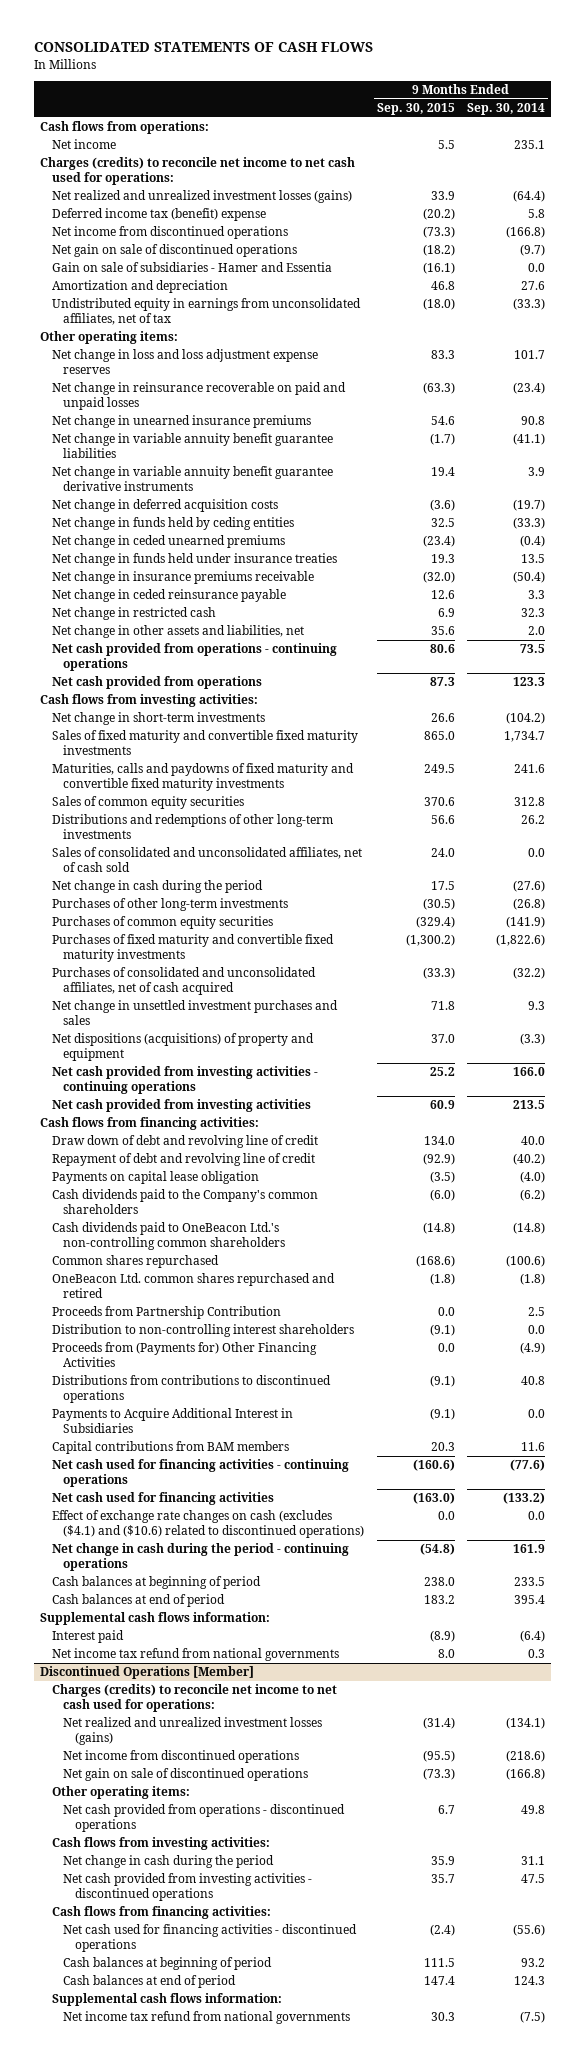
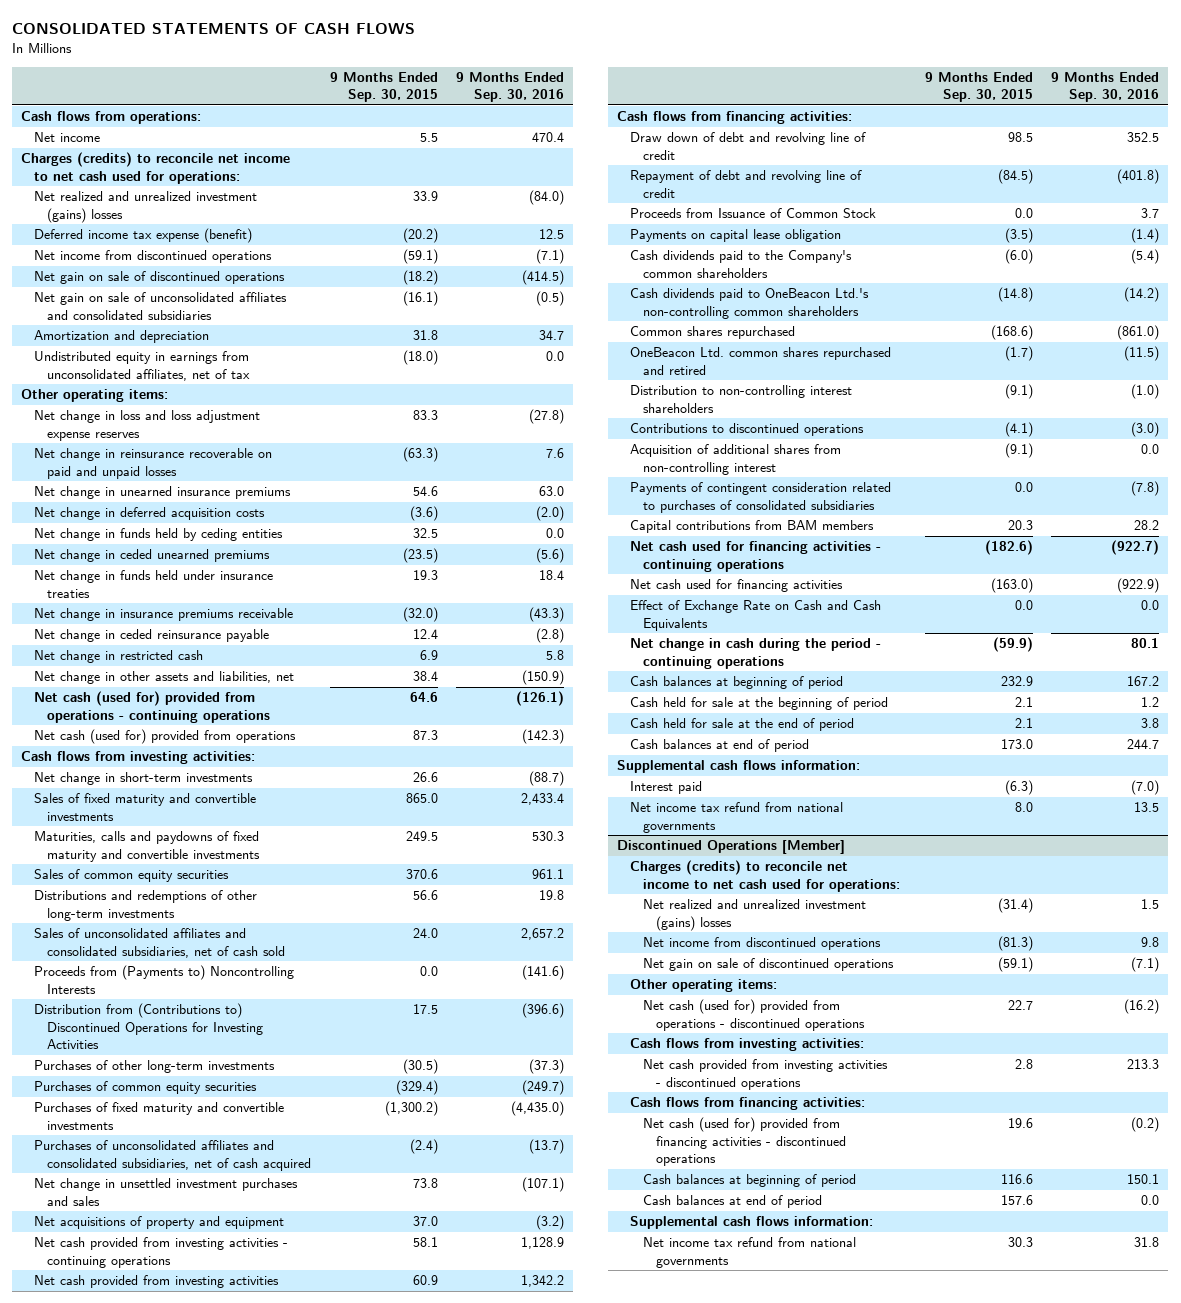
[467,103,546,116] Sep. 30, 2014 -> none
none -> [455,71,564,103] 9 Months Ended Sep. 30, 2016
[51,190,352,204] Net realized and unrealized investment losses (gains) -> [34,191,258,223] Net realized and unrealized investment (gains) losses
[51,208,266,222] Deferred income tax (benefit) expense -> [34,228,253,244] Deferred income tax expense (benefit)
[422,226,455,239] (73.3) -> [402,249,438,265] (59.1)
[51,262,332,273] Gain on sale of subsidiaries - Hamer and Essentia -> [34,292,288,320] Net gain on sale of unconsolidated affiliates and consolidated subsidiaries
[430,281,455,291] 46.8 -> [412,330,438,341] 31.8
[51,433,333,458] Net change in variable annuity benefit guarantee liabilities -> none
[51,466,333,491] Net change in variable annuity benefit guarantee derivative instruments -> none
[422,535,455,548] (23.4) -> [402,548,438,564] (23.5)
[430,590,455,600] 12.6 -> [412,629,438,640] 12.4
[430,626,455,636] 35.6 -> [412,671,438,682] 38.4
[51,643,337,671] Net cash provided from operations - continuing operations -> [34,691,271,723] Net cash (used for) provided from operations - continuing operations
[429,644,455,654] 80.6 -> [409,692,438,703] 64.6
[51,676,262,690] Net cash provided from operations -> [34,729,297,745] Net cash (used for) provided from operations
[51,730,358,755] Sales of fixed maturity and convertible fixed maturity investments -> [34,793,257,821] Sales of fixed maturity and convertible investments
[51,763,354,791] Maturities, calls and paydowns of fixed maturity and convertible fixed maturity investments -> [34,831,261,862] Maturities, calls and paydowns of fixed maturity and convertible investments
[51,847,362,872] Sales of consolidated and unconsolidated affiliates, net of cash sold -> [34,928,286,958] Sales of unconsolidated affiliates and consolidated subsidiaries, net of cash sold
none -> [34,965,295,994] Proceeds from (Payments to) Noncontrolling Interests
[51,880,263,894] Net change in cash during the period -> [34,1003,264,1050] Distribution from (Contributions to) Discontinued Operations for Investing Activities
[51,934,334,962] Purchases of fixed maturity and convertible fixed maturity investments -> [34,1102,285,1130] Purchases of fixed maturity and convertible investments
[51,967,316,995] Purchases of consolidated and unconsolidated affiliates, net of cash acquired -> [34,1140,312,1171] Purchases of unconsolidated affiliates and consolidated subsidiaries, net of cash acquired
[422,967,455,980] (33.3) -> [409,1139,438,1155] (2.4)
[430,1001,455,1011] 71.8 -> [412,1178,438,1189] 73.8
[51,1033,314,1061] Net dispositions (acquisitions) of property and equipment -> [34,1216,285,1230] Net acquisitions of property and equipment
[429,1067,455,1077] 25.2 -> [412,1237,438,1248] 58.1
[423,1136,455,1146] 134.0 -> [1008,132,1034,143] 98.5
[422,1153,455,1166] (92.9) -> [998,169,1034,185] (84.5)
none -> [629,208,876,219] Proceeds from Issuance of Common Stock
[51,1306,281,1320] Proceeds from Partnership Contribution -> none
[429,1273,455,1286] (1.8) -> [1005,346,1034,362] (1.7)
[51,1342,317,1367] Proceeds from (Payments for) Other Financing Activities -> none
[51,1408,293,1433] Payments to Acquire Additional Interest in Subsidiaries -> none
[51,1375,331,1403] Distributions from contributions to discontinued operations -> [629,423,864,437] Contributions to discontinued operations
[429,1375,455,1388] (9.1) -> [1005,422,1034,438] (4.1)
none -> [629,444,841,475] Acquisition of additional shares from non-controlling interest
none -> [629,482,891,513] Payments of contingent consideration related to purchases of consolidated subsidiaries
[412,1459,455,1472] (160.6) -> [985,540,1034,556] (182.6)
[51,1510,365,1538] Effect of exchange rate changes on cash (excludes ($4.1) and ($10.6) related to discontinued operations) -> [629,600,881,631] Effect of Exchange Rate on Cash and Cash Equivalents
[419,1543,455,1556] (54.8) -> [993,637,1034,653] (59.9)
[423,1577,455,1587] 238.0 -> [1001,676,1034,687] 232.9
none -> [629,697,888,711] Cash held for sale at the beginning of period
none -> [629,718,854,732] Cash held for sale at the end of period
[423,1595,455,1605] 183.2 -> [1001,739,1034,750] 173.0
[429,1630,455,1643] (8.9) -> [1005,780,1034,796] (6.3)
[63,1717,323,1745] Net realized and unrealized investment losses (gains) -> [642,899,866,931] Net realized and unrealized investment (gains) losses
[422,1750,455,1763] (95.5) -> [998,936,1034,952] (81.3)
[422,1768,455,1781] (73.3) -> [998,957,1034,973] (59.1)
[63,1804,346,1832] Net cash provided from operations - discontinued operations -> [642,999,865,1031] Net cash (used for) provided from operations - discontinued operations
[437,1805,455,1815] 6.7 -> [1008,1000,1034,1011] 22.7
[63,1855,275,1869] Net change in cash during the period -> none
[430,1874,455,1884] 35.7 -> [1015,1059,1034,1070] 2.8
[63,1924,358,1952] Net cash used for financing activities - discontinued operations -> [642,1117,846,1167] Net cash (used for) provided from financing activities - discontinued operations
[429,1924,455,1937] (2.4) -> [1008,1118,1034,1129] 19.6
[423,1958,455,1968] 111.5 -> [1001,1174,1034,1185] 116.6
[423,1976,455,1986] 147.4 -> [1001,1195,1034,1206] 157.6

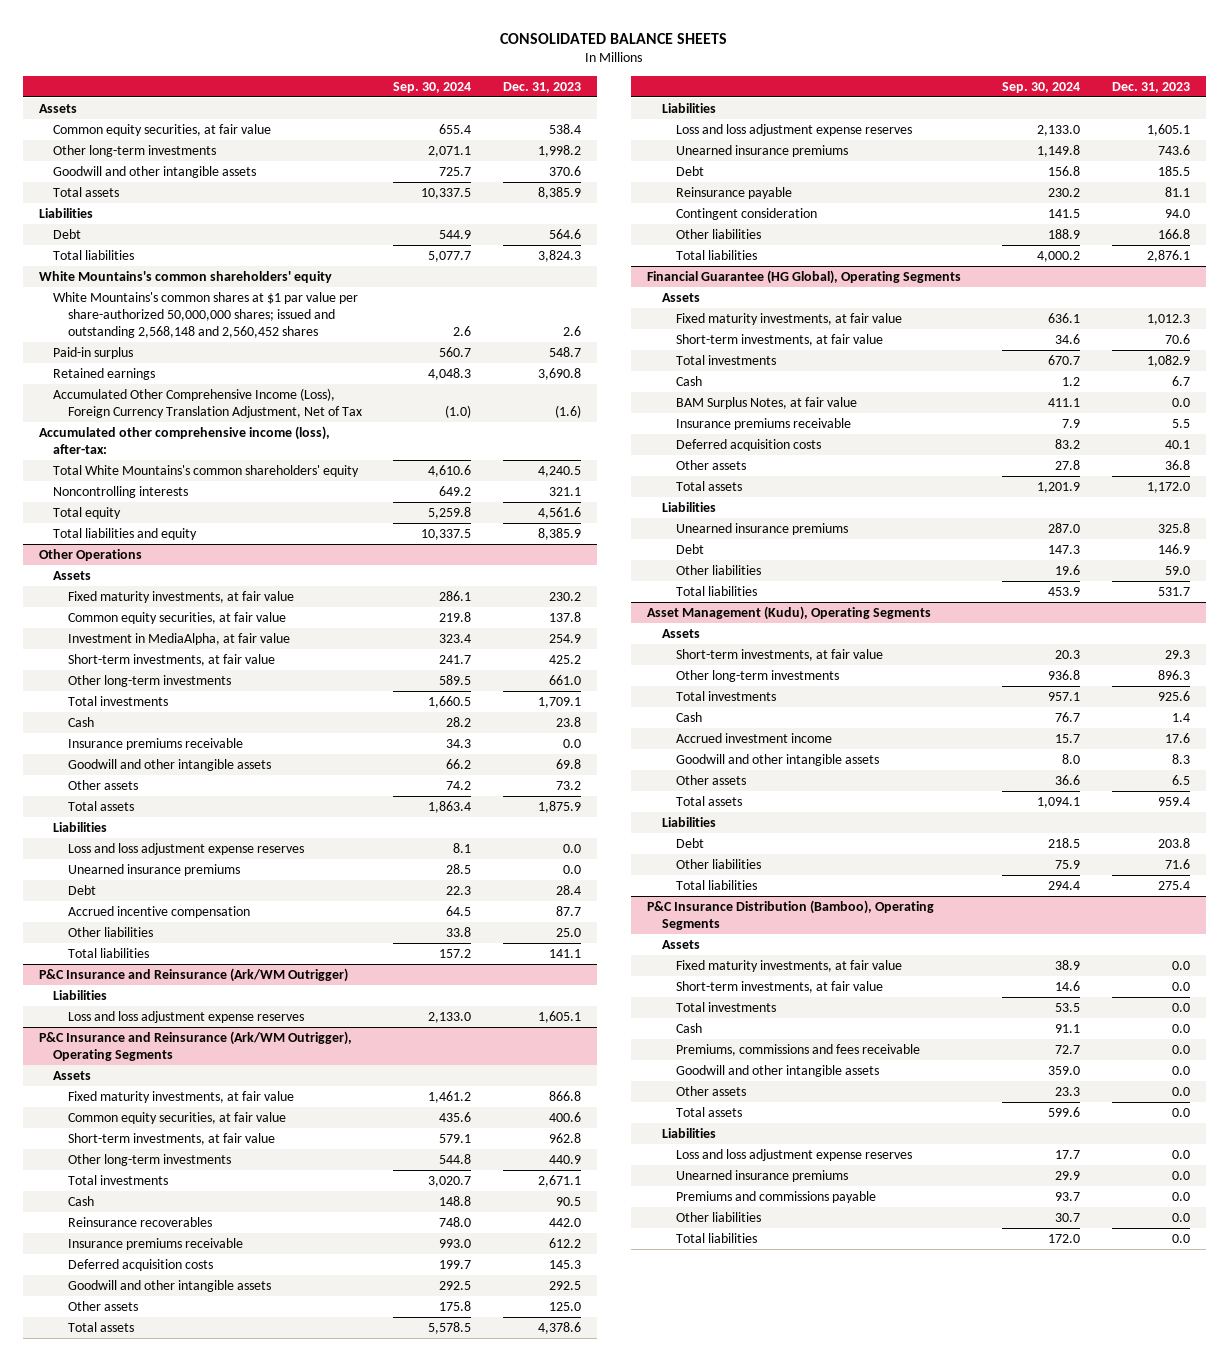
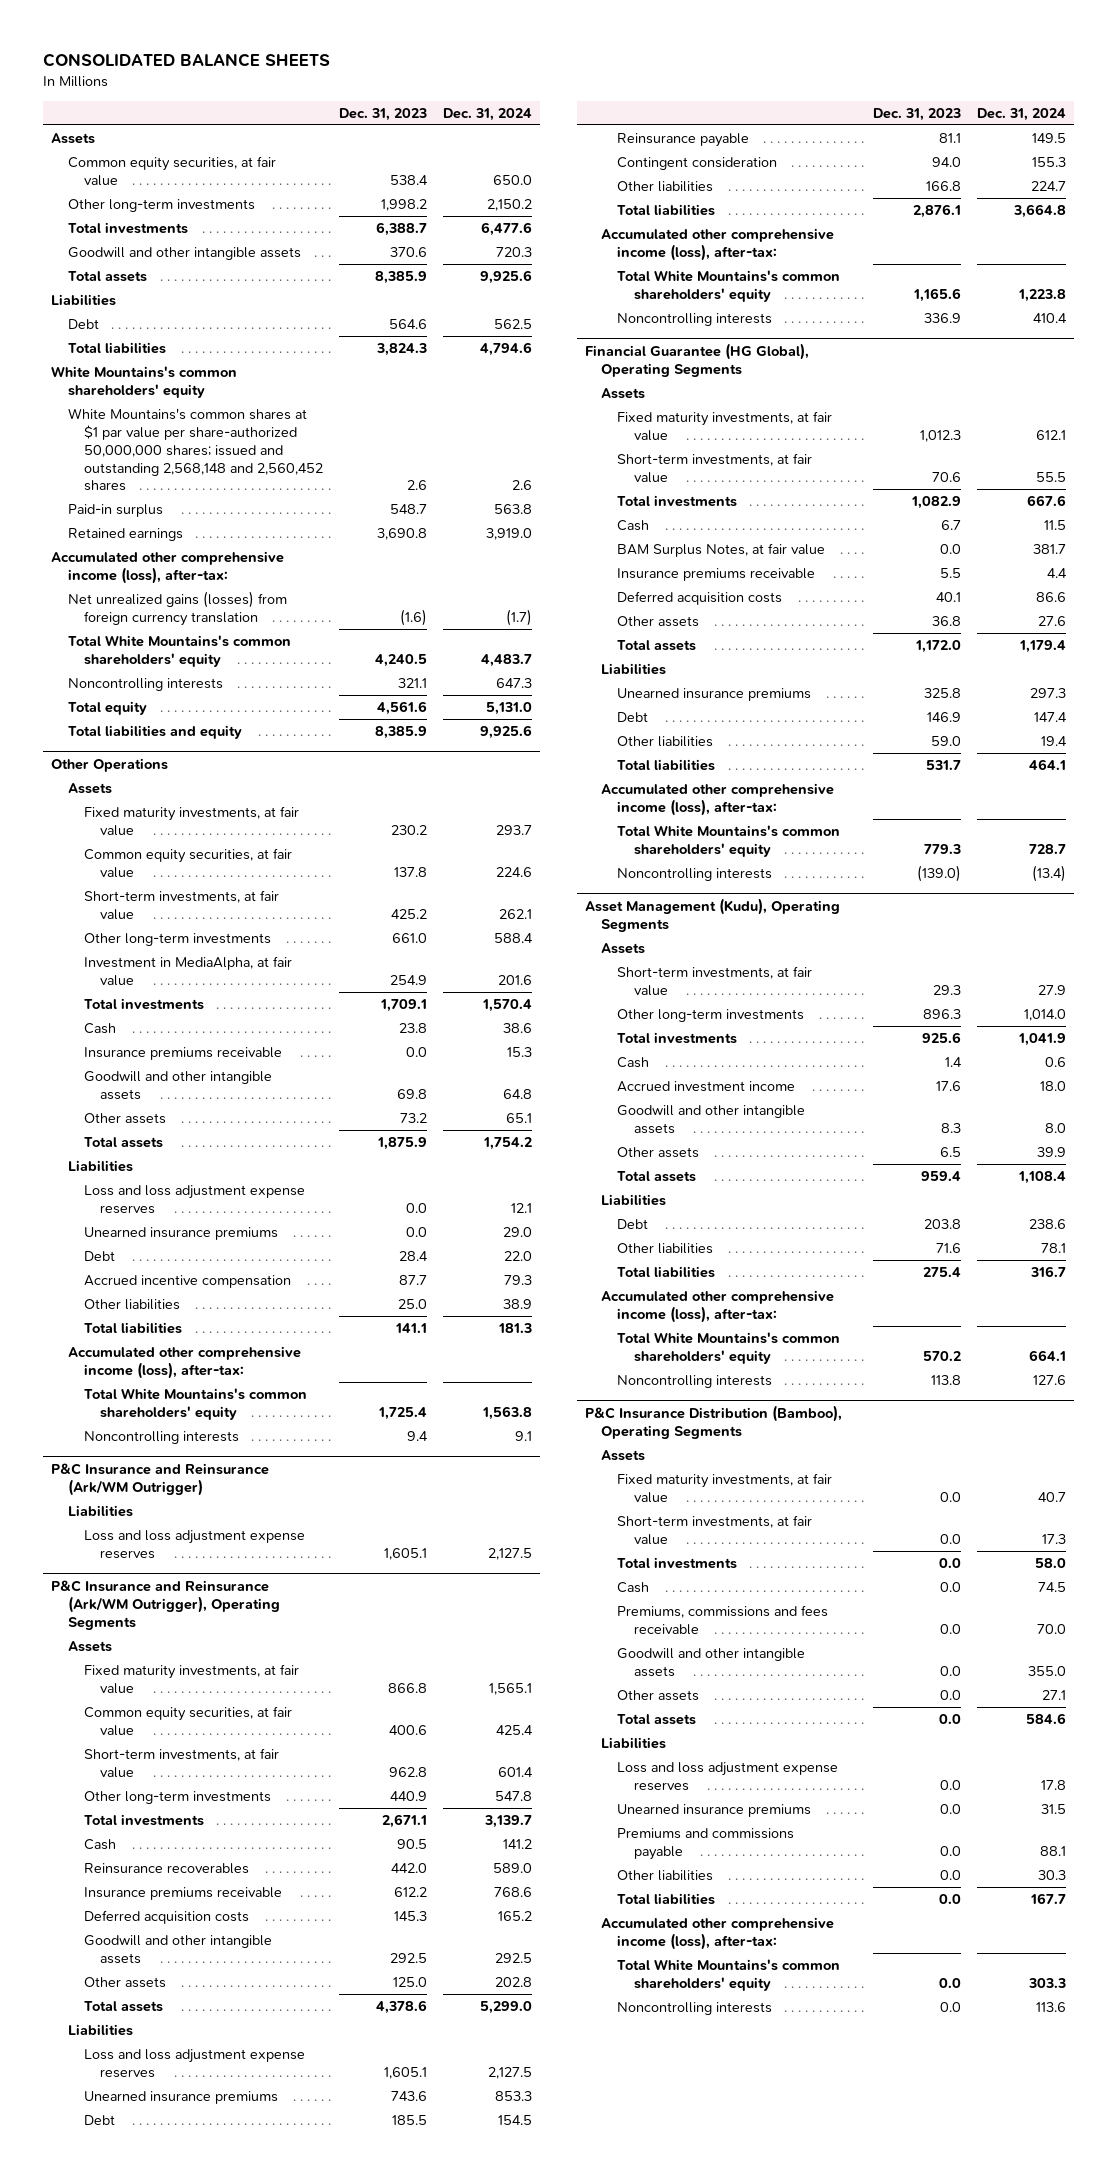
[393,81,472,93] Sep. 30, 2024 -> none
none -> [443,107,533,121] Dec. 31, 2024
none -> [67,222,188,235] Total investments
[53,387,362,419] Accumulated Other Comprehensive Income (Loss), Foreign Currency Translation Adjustment, Net of Tax -> none
none -> [67,591,287,626] Net unrealized gains (losses) from foreign currency translation
[67,632,290,645] Investment in MediaAlpha, at fair value -> [83,956,292,986] Investment in MediaAlpha, at fair value
none -> [67,1346,301,1379] Accumulated other comprehensive income (loss), after-tax:
none -> [83,1388,307,1420] Total White Mountains's common shareholders' equity
none -> [83,1431,239,1445] Noncontrolling interests
none -> [601,228,835,261] Accumulated other comprehensive income (loss), after-tax:
none -> [617,270,841,302] Total White Mountains's common shareholders' equity
none -> [617,313,773,327] Noncontrolling interests
none -> [601,783,835,816] Accumulated other comprehensive income (loss), after-tax:
none -> [617,825,841,857] Total White Mountains's common shareholders' equity
none -> [617,868,773,882] Noncontrolling interests
none -> [601,1290,835,1323] Accumulated other comprehensive income (loss), after-tax:
none -> [617,1332,841,1364] Total White Mountains's common shareholders' equity
none -> [617,1375,773,1389] Noncontrolling interests
none -> [601,1917,835,1950] Accumulated other comprehensive income (loss), after-tax:
none -> [617,1959,841,1991] Total White Mountains's common shareholders' equity
none -> [617,2002,773,2016] Noncontrolling interests

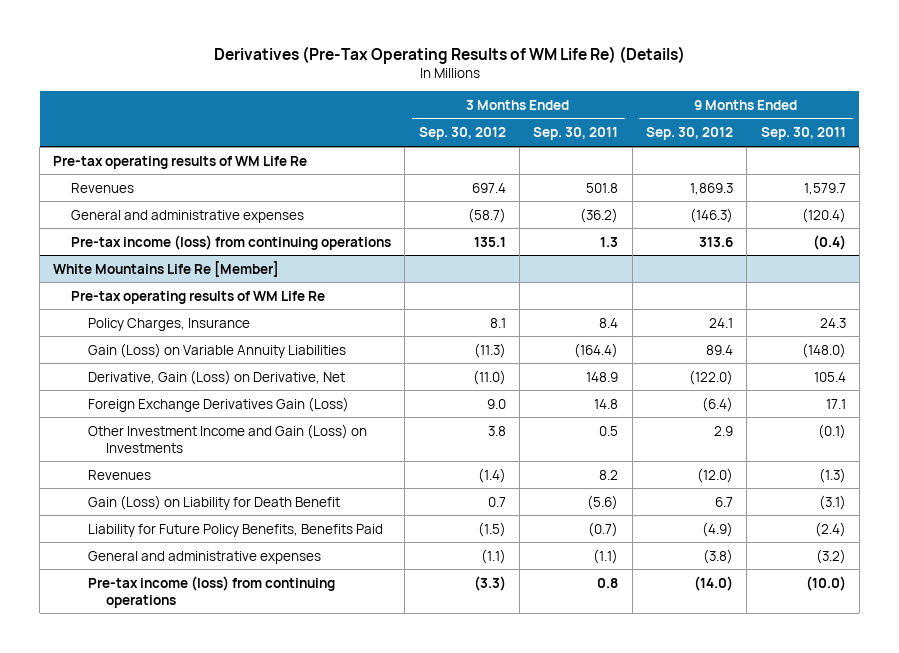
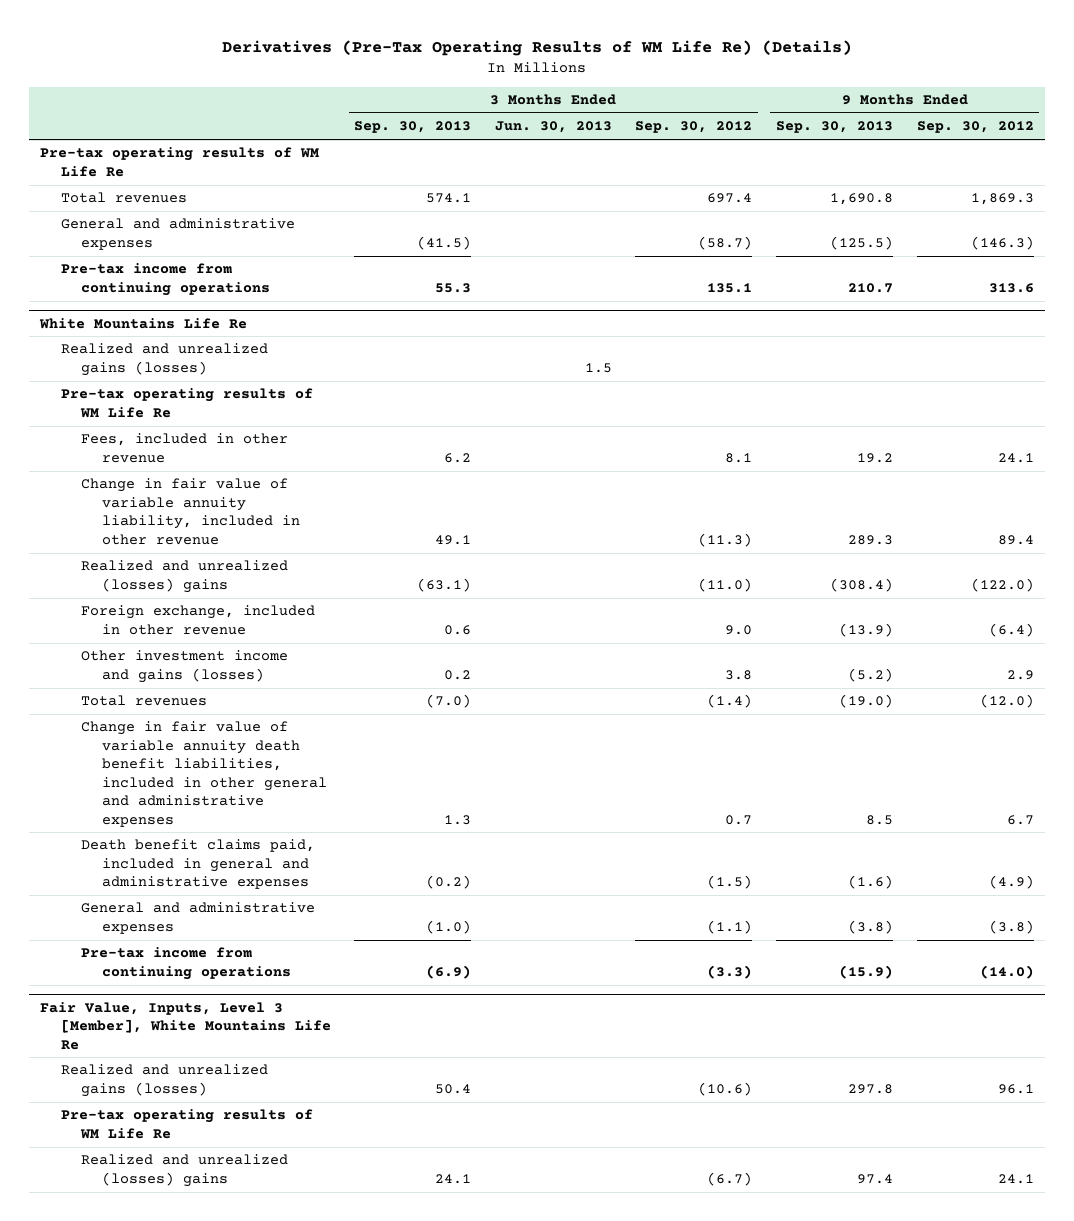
[533,127,619,141] Sep. 30, 2011 -> none
[760,127,846,141] Sep. 30, 2011 -> none
none -> [354,121,472,134] Sep. 30, 2013
none -> [494,121,612,134] Jun. 30, 2013
none -> [776,121,894,134] Sep. 30, 2013
[70,182,134,193] Revenues -> [60,192,187,204] Total revenues
[70,234,391,250] Pre-tax income (loss) from continuing operations -> [60,263,271,296] Pre-tax income from continuing operations
[53,260,280,277] White Mountains Life Re [Member] -> [39,317,248,329] White Mountains Life Re
none -> [60,343,268,376] Realized and unrealized gains (losses)
[88,317,251,331] Policy Charges, Insurance -> [81,433,289,463] Fees, included in other revenue
[88,342,347,358] Gain (Loss) on Variable Annuity Liabilities -> [81,478,300,545] Change in fair value of variable annuity liability, included in other revenue
[88,369,346,385] Derivative, Gain (Loss) on Derivative, Net -> [81,560,289,593] Realized and unrealized (losses) gains
[88,396,350,412] Foreign Exchange Derivatives Gain (Loss) -> [81,605,316,635] Foreign exchange, included in other revenue
[88,423,368,453] Other Investment Income and Gain (Loss) on Investments -> [81,650,289,683] Other investment income and gains (losses)
[88,469,152,480] Revenues -> [81,695,208,707] Total revenues
[88,494,341,510] Gain (Loss) on Liability for Death Benefit -> [81,721,327,827] Change in fair value of variable annuity death benefit liabilities, included in other general and administrative expenses
[88,523,384,537] Liability for Future Policy Benefits, Benefits Paid -> [81,839,316,890] Death benefit claims paid, included in general and administrative expenses
[88,575,336,608] Pre-tax income (loss) from continuing operations -> [81,947,291,980] Pre-tax income from continuing operations
none -> [40,1001,331,1050] Fair Value, Inputs, Level 3 [Member], White Mountains Life Re
none -> [60,1064,268,1097] Realized and unrealized gains (losses)
none -> [60,1109,313,1139] Pre-tax operating results of WM Life Re
none -> [81,1154,289,1187] Realized and unrealized (losses) gains

